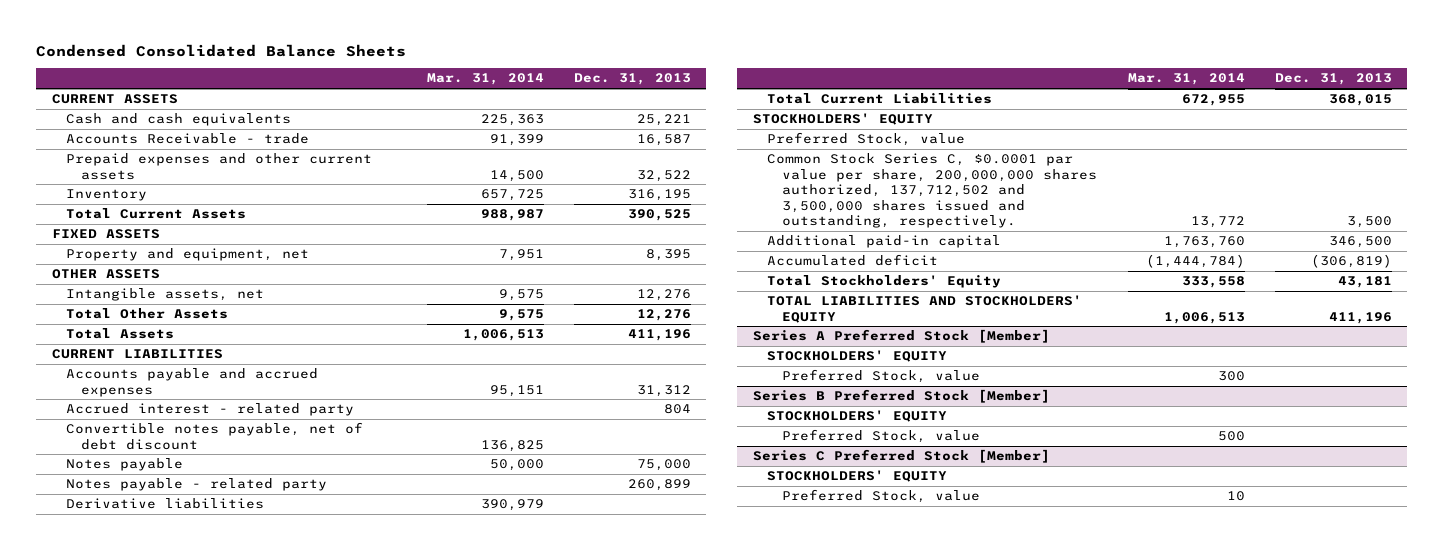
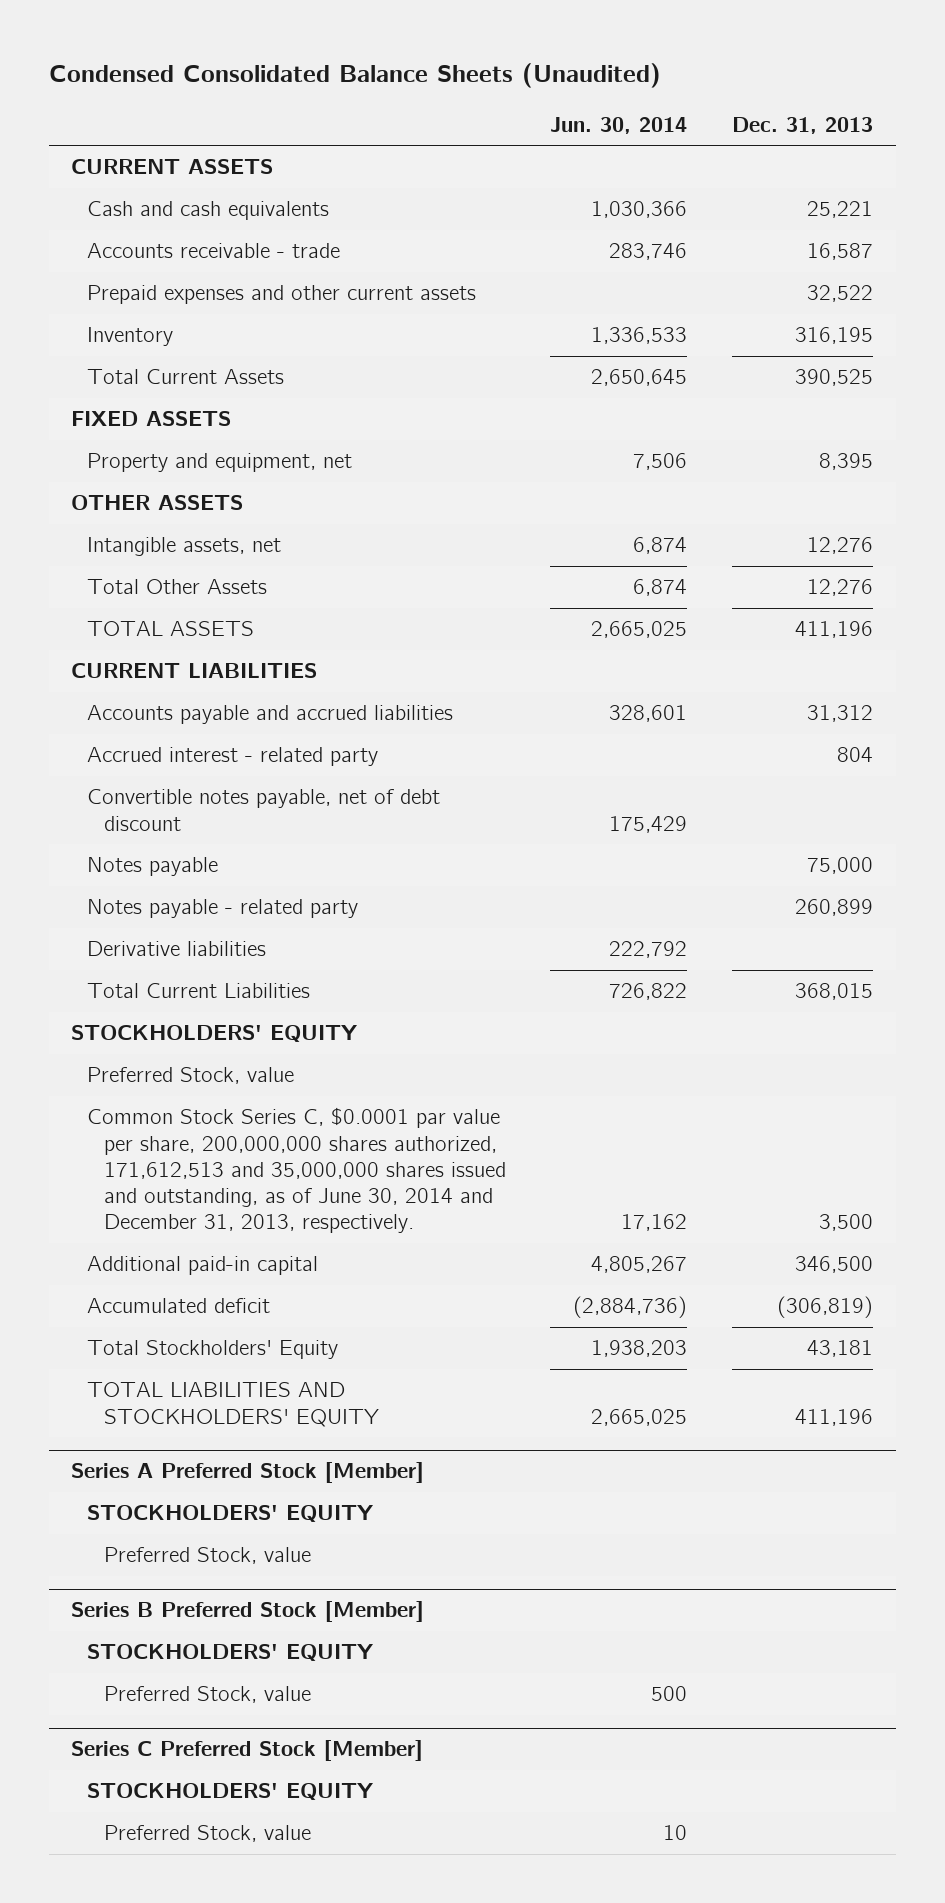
[36,43,407,57] Condensed Consolidated Balance Sheets -> [48,63,661,89] Condensed Consolidated Balance Sheets (Unaudited)
[426,73,544,86] Mar. 31, 2014 -> none
none -> [550,116,688,134] Jun. 30, 2014
[66,133,310,145] Accounts Receivable - trade -> [87,243,341,259] Accounts receivable - trade
[66,328,175,340] Total Assets -> [87,621,255,637] TOTAL ASSETS
[66,368,319,397] Accounts payable and accrued expenses -> [87,705,454,725] Accounts payable and accrued liabilities
[767,153,1098,229] Common Stock Series C, $0.0001 par value per share, 200,000,000 shares authorized, 137,712,502 and 3,500,000 shares issued and outstanding, respectively. -> [87,1107,506,1234] Common Stock Series C, $0.0001 par value per share, 200,000,000 shares authorized, 171,612,513 and 35,000,000 shares issued and outstanding, as of June 30, 2014 and December 31, 2013, respectively.

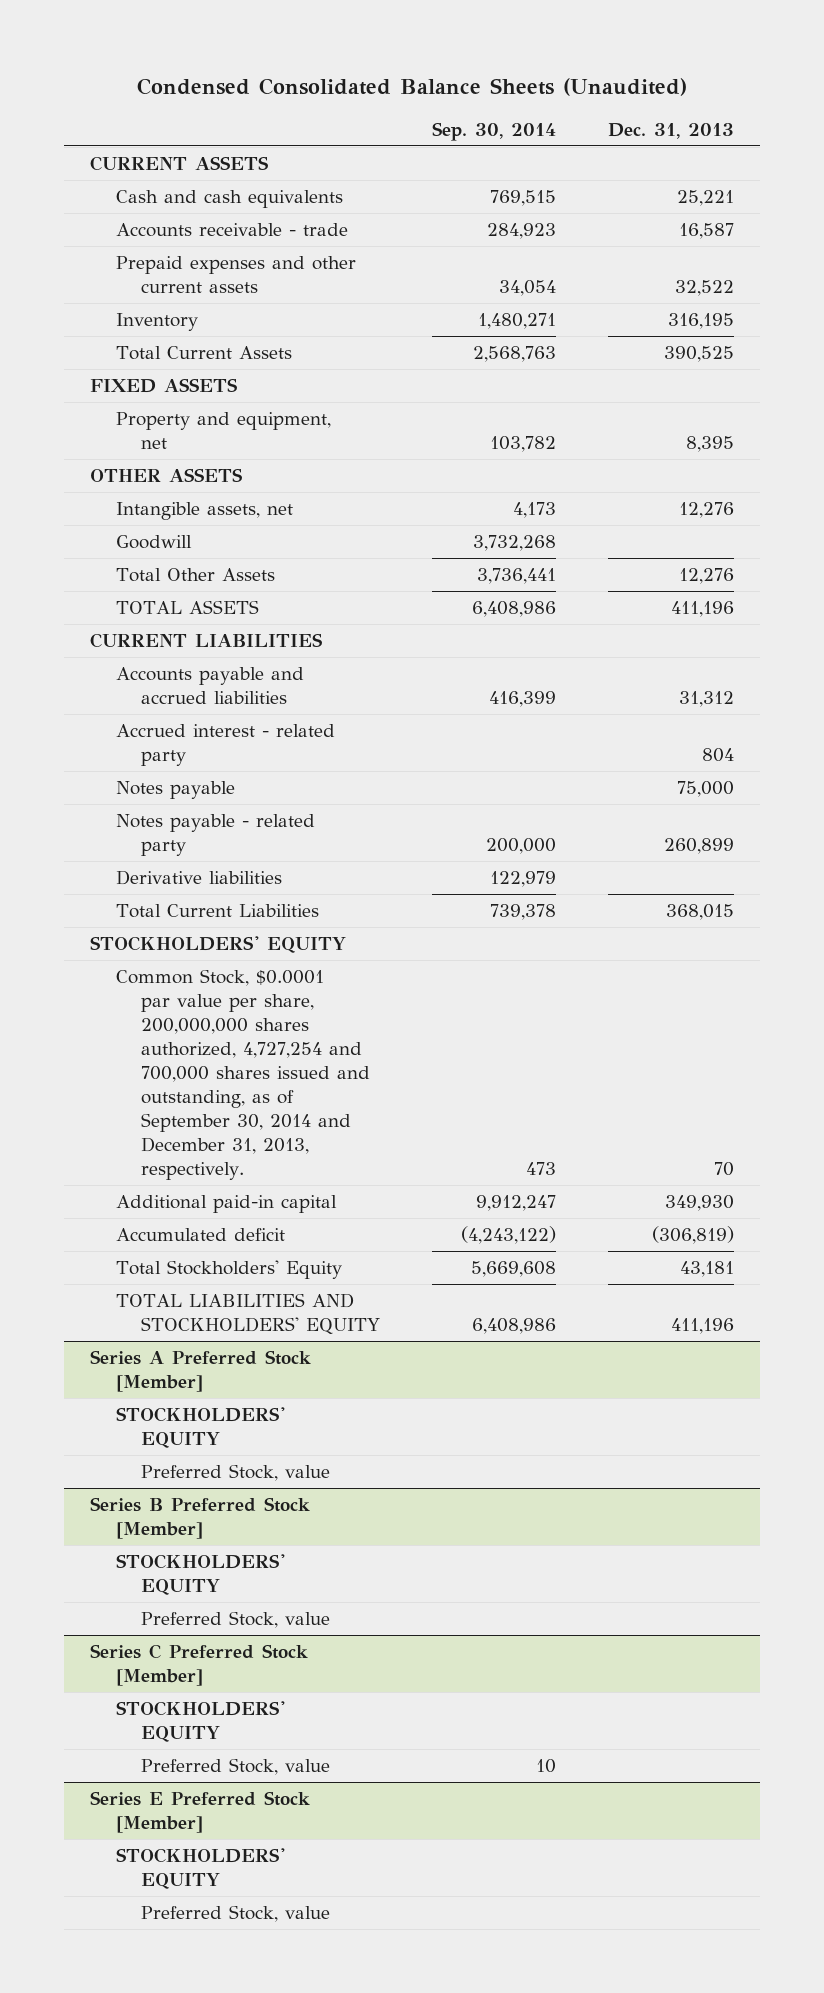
[550,116,688,134] Jun. 30, 2014 -> none
none -> [432,121,557,141] Sep. 30, 2014
none -> [115,534,192,549] Goodwill
[87,789,441,831] Convertible notes payable, net of debt discount -> none
[87,1067,295,1085] Preferred Stock, value -> none
[87,1107,506,1234] Common Stock Series C, $0.0001 par value per share, 200,000,000 shares authorized, 171,612,513 and 35,000,000 shares issued and outstanding, as of June 30, 2014 and December 31, 2013, respectively. -> [115,968,371,1180] Common Stock, $0.0001 par value per share, 200,000,000 shares authorized, 4,727,254 and 700,000 shares issued and outstanding, as of September 30, 2014 and December 31, 2013, respectively.
[819,1214,874,1232] 3,500 -> [714,1161,735,1176] 70
[795,1256,874,1274] 346,500 -> [665,1194,735,1211] 349,930
none -> [90,1790,311,1833] Series E Preferred Stock [Member]
none -> [115,1847,285,1889] STOCKHOLDERS' EQUITY
none -> [141,1904,331,1922] Preferred Stock, value

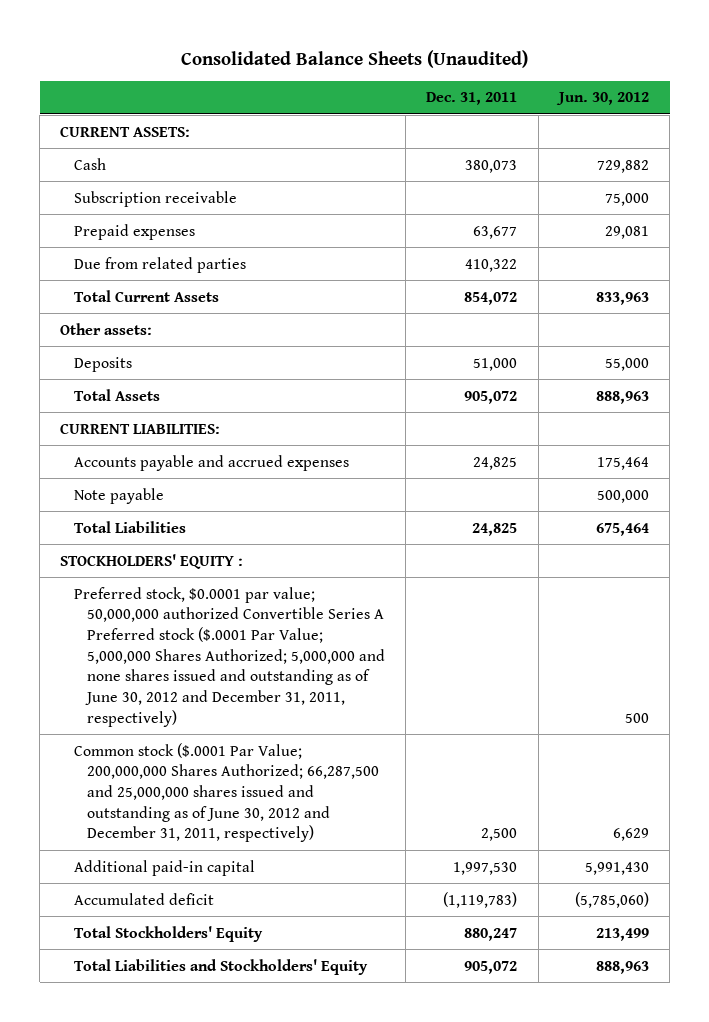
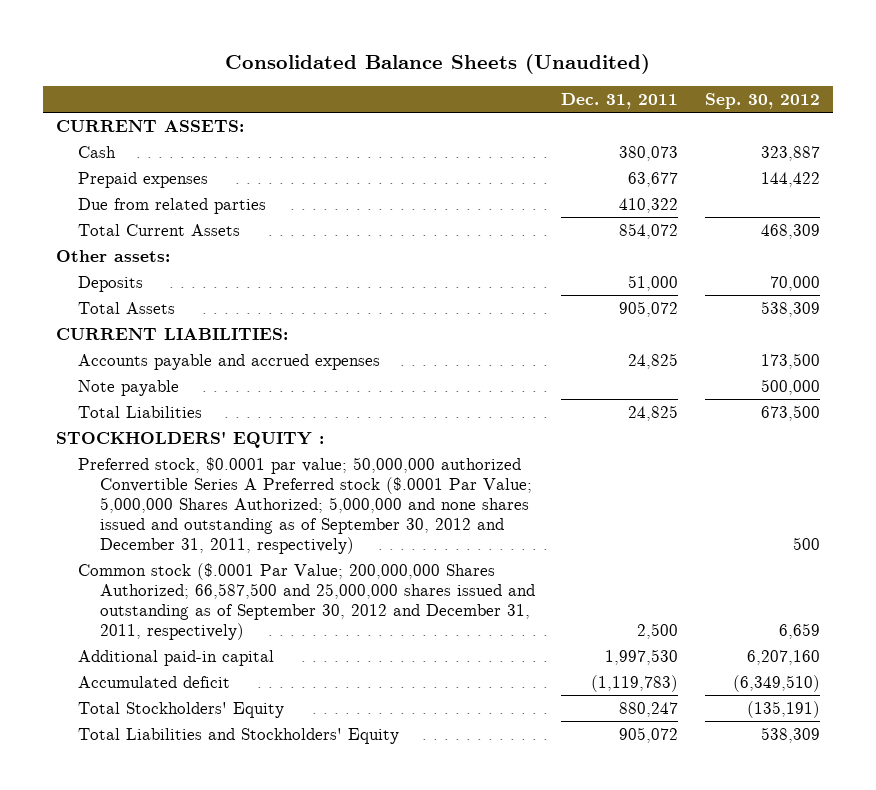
[555,92,649,106] Jun. 30, 2012 -> none
none -> [705,93,821,110] Sep. 30, 2012
[73,190,237,207] Subscription receivable -> none
[73,586,385,727] Preferred stock, $0.0001 par value; 50,000,000 authorized Convertible Series A Preferred stock ($.0001 Par Value; 5,000,000 Shares Authorized; 5,000,000 and none shares issued and outstanding as of June 30, 2012 and December 31, 2011, respectively) -> [77,456,532,554] Preferred stock, $0.0001 par value; 50,000,000 authorized Convertible Series A Preferred stock ($.0001 Par Value; 5,000,000 Shares Authorized; 5,000,000 and none shares issued and outstanding as of September 30, 2012 and December 31, 2011, respectively)
[73,742,379,843] Common stock ($.0001 Par Value; 200,000,000 Shares Authorized; 66,287,500 and 25,000,000 shares issued and outstanding as of June 30, 2012 and December 31, 2011, respectively) -> [77,562,535,640] Common stock ($.0001 Par Value; 200,000,000 Shares Authorized; 66,587,500 and 25,000,000 shares issued and outstanding as of September 30, 2012 and December 31, 2011, respectively)

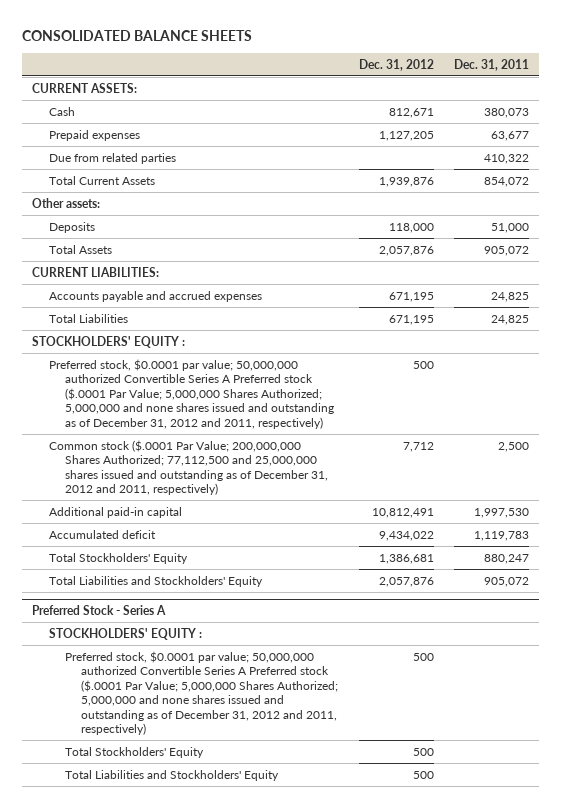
[224,54,650,75] Consolidated Balance Sheets (Unaudited) -> [22,30,253,42] CONSOLIDATED BALANCE SHEETS
[705,93,821,110] Sep. 30, 2012 -> none
none -> [358,58,434,71] Dec. 31, 2012
[77,379,179,396] Note payable -> none
[77,456,532,554] Preferred stock, $0.0001 par value; 50,000,000 authorized Convertible Series A Preferred stock ($.0001 Par Value; 5,000,000 Shares Authorized; 5,000,000 and none shares issued and outstanding as of September 30, 2012 and December 31, 2011, respectively) -> [48,358,334,429] Preferred stock, $0.0001 par value; 50,000,000 authorized Convertible Series A Preferred stock ($.0001 Par Value; 5,000,000 Shares Authorized; 5,000,000 and none shares issued and outstanding as of December 31, 2012 and 2011, respectively)
[77,562,535,640] Common stock ($.0001 Par Value; 200,000,000 Shares Authorized; 66,587,500 and 25,000,000 shares issued and outstanding as of September 30, 2012 and December 31, 2011, respectively) -> [48,439,328,496] Common stock ($.0001 Par Value; 200,000,000 Shares Authorized; 77,112,500 and 25,000,000 shares issued and outstanding as of December 31, 2012 and 2011, respectively)
[591,674,679,692] (1,119,783) -> [473,530,529,541] 1,119,783
none -> [32,605,167,616] Preferred Stock - Series A
none -> [48,627,202,640] STOCKHOLDERS' EQUITY :
none -> [64,650,339,736] Preferred stock, $0.0001 par value; 50,000,000 authorized Convertible Series A Preferred stock ($.0001 Par Value; 5,000,000 Shares Authorized; 5,000,000 and none shares issued and outstanding as of December 31, 2012 and 2011, respectively)
none -> [64,746,204,758] Total Stockholders' Equity
none -> [64,769,279,781] Total Liabilities and Stockholders' Equity

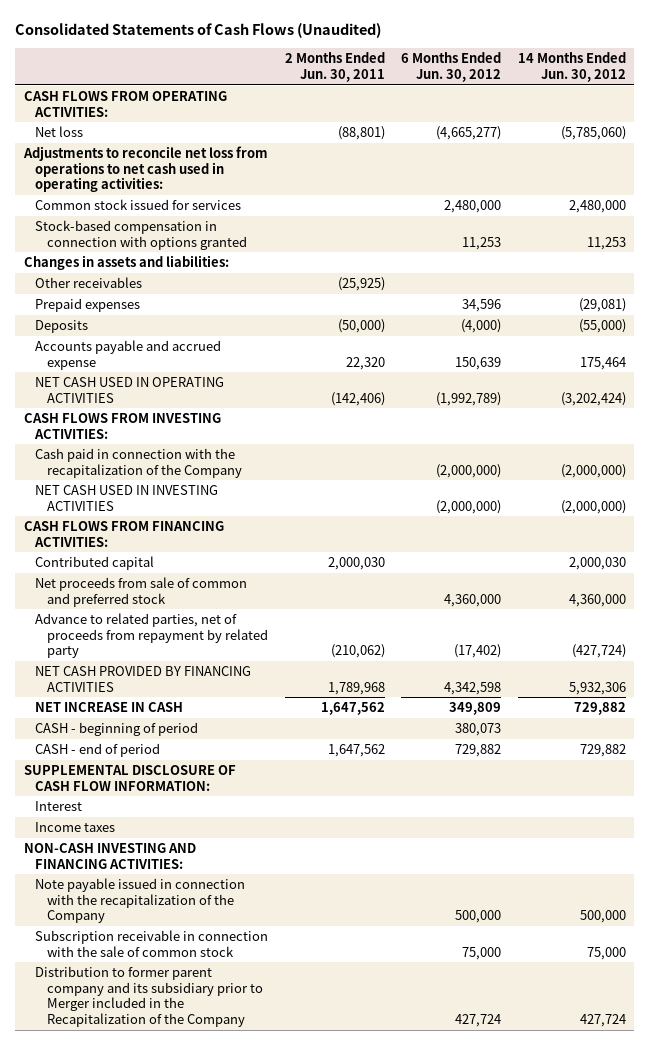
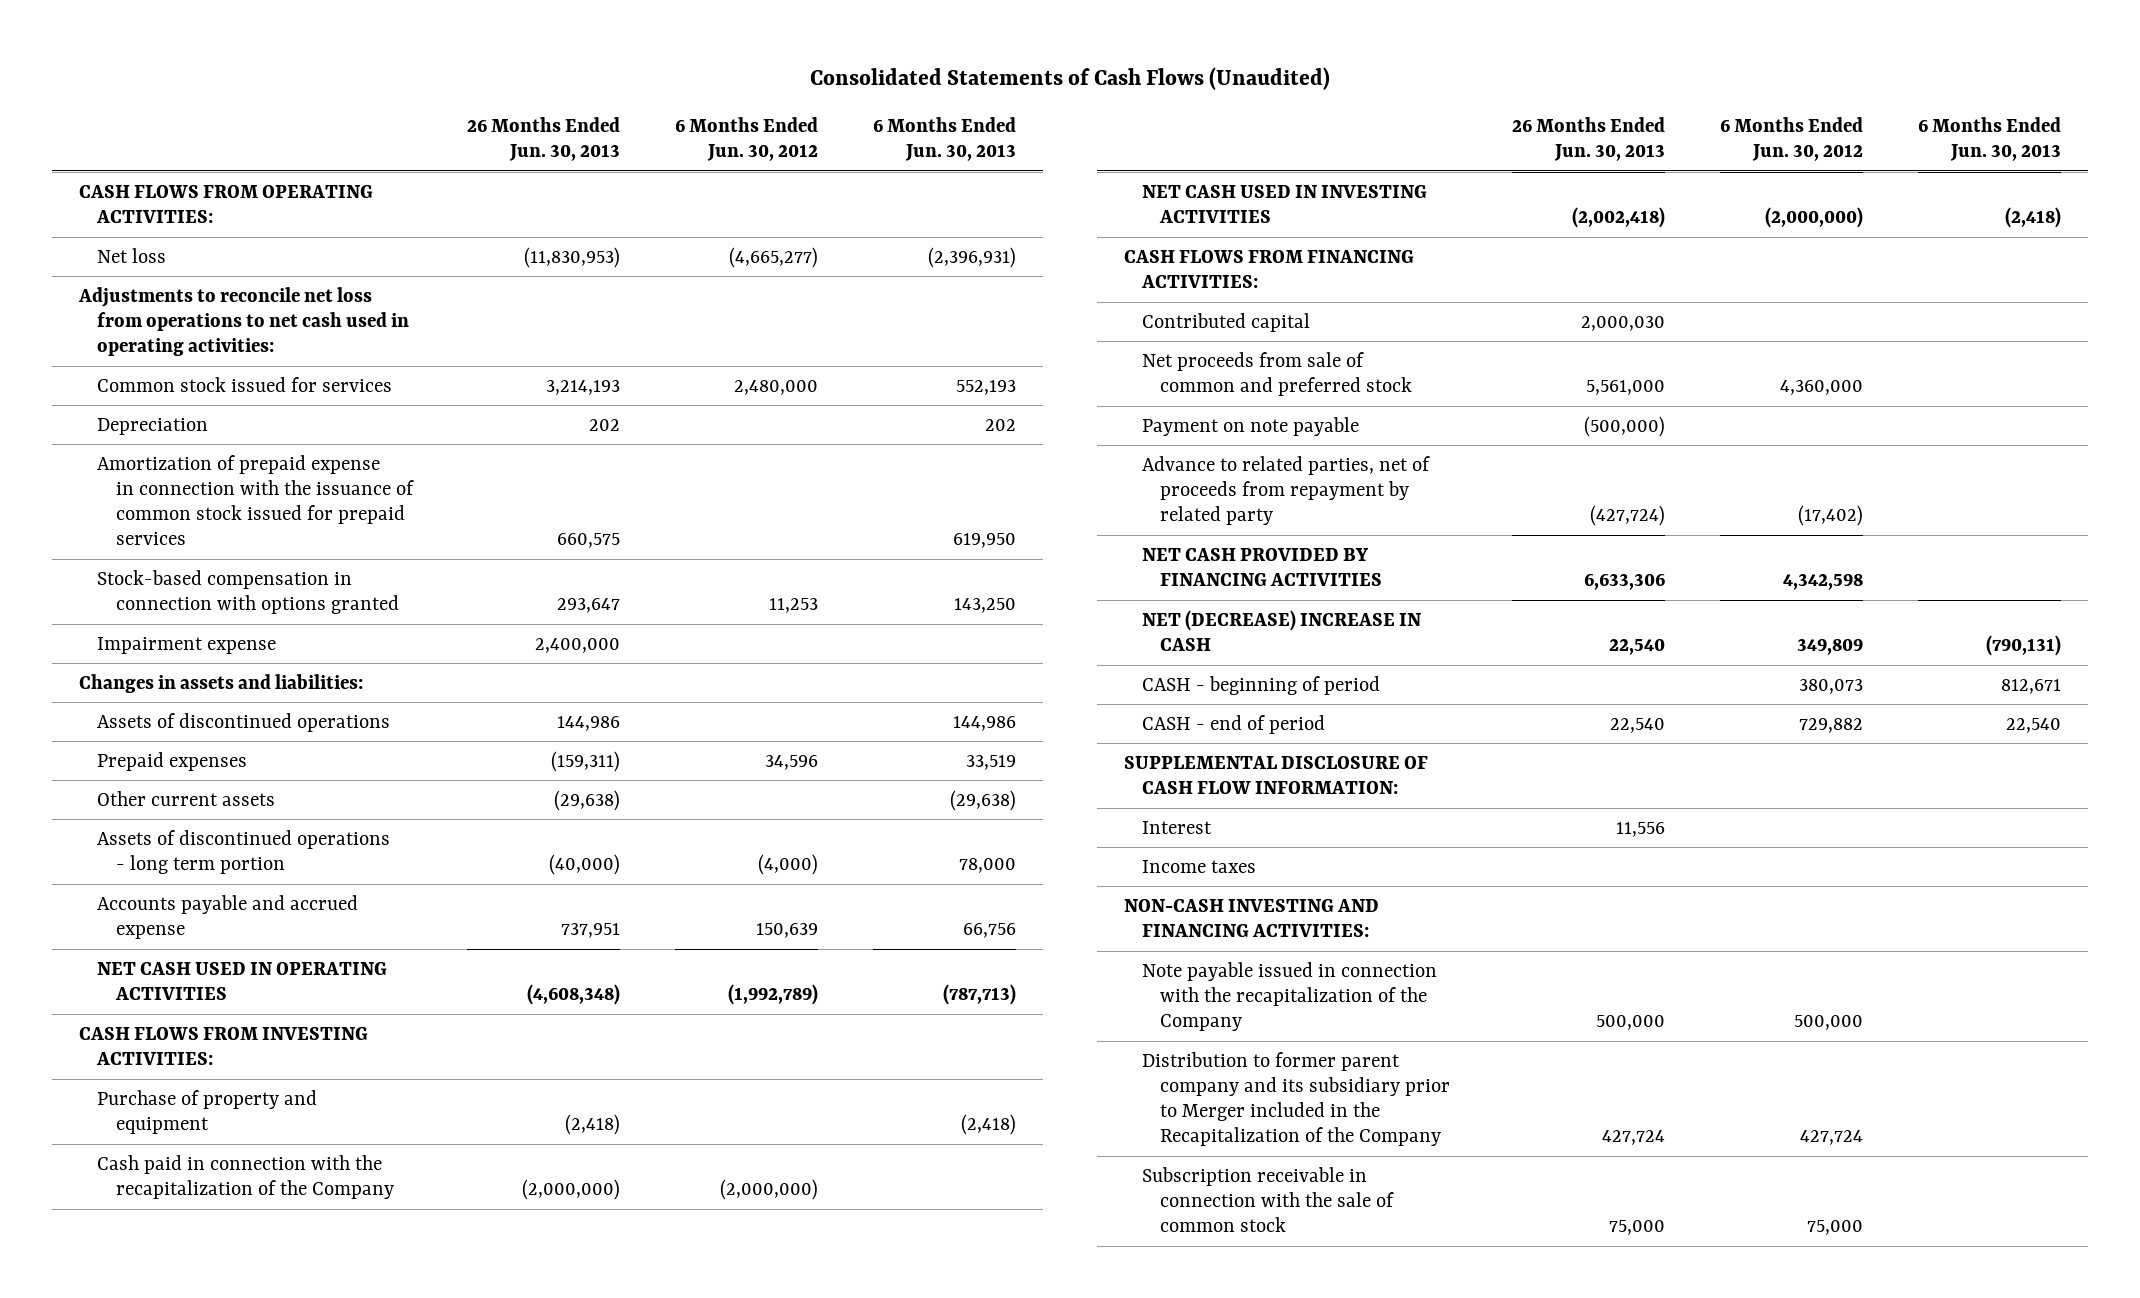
[284,52,385,82] 2 Months Ended Jun. 30, 2011 -> none
[517,52,626,82] 14 Months Ended Jun. 30, 2012 -> none
none -> [467,116,621,162] 26 Months Ended Jun. 30, 2013
none -> [873,116,1017,162] 6 Months Ended Jun. 30, 2013
none -> [97,417,209,435] Depreciation
none -> [97,454,414,546] Amortization of prepaid expense in connection with the issuance of common stock issued for prepaid services
none -> [97,636,277,654] Impairment expense
[35,277,143,289] Other receivables -> none
none -> [97,712,391,732] Assets of discontinued operations
[35,320,89,334] Deposits -> none
none -> [97,790,276,806] Other current assets
none -> [97,829,391,874] Assets of discontinued operations - long term portion
none -> [97,1089,318,1134] Purchase of property and equipment
none -> [1142,416,1360,436] Payment on note payable
[35,702,184,713] NET INCREASE IN CASH -> [1142,609,1422,651] NET (DECREASE) INCREASE IN CASH
[35,930,269,957] Subscription receivable in connection with the sale of common stock -> [1142,1166,1395,1233] Subscription receivable in connection with the sale of common stock

